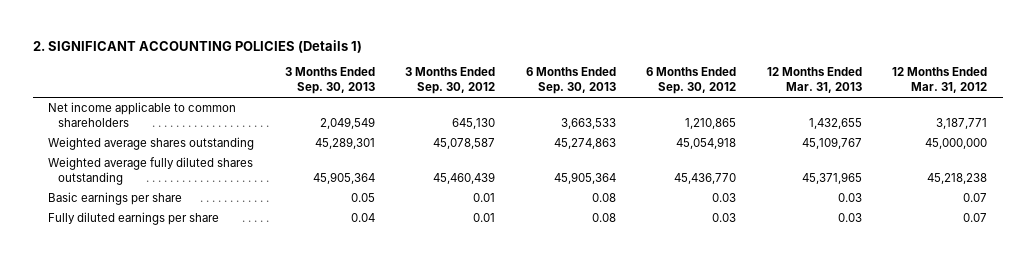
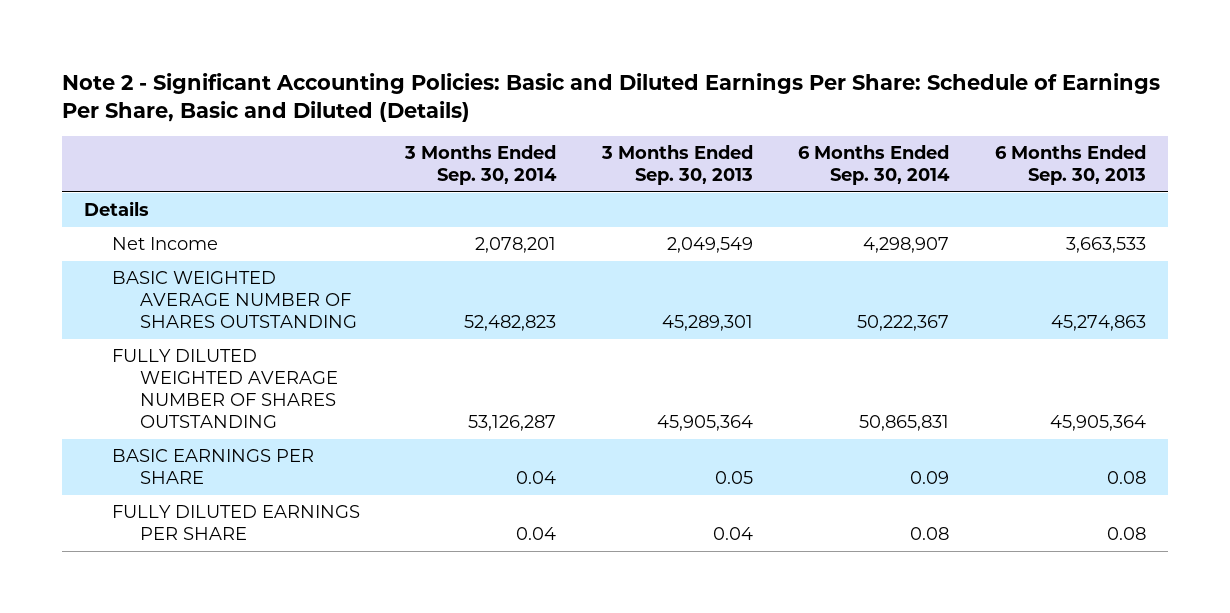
[32,39,362,53] 2. SIGNIFICANT ACCOUNTING POLICIES (Details 1) -> [61,72,1160,123] Note 2 - Significant Accounting Policies: Basic and Diluted Earnings Per Share: Schedule of Earnings Per Share, Basic and Diluted (Details)
[405,67,496,95] 3 Months Ended Sep. 30, 2012 -> none
[646,67,737,95] 6 Months Ended Sep. 30, 2012 -> none
[766,67,862,94] 12 Months Ended Mar. 31, 2013 -> none
[892,67,988,94] 12 Months Ended Mar. 31, 2012 -> none
none -> [404,145,558,186] 3 Months Ended Sep. 30, 2014
none -> [798,145,951,186] 6 Months Ended Sep. 30, 2014
none -> [84,201,150,217] Details
[48,102,237,128] Net income applicable to common shareholders -> [111,237,218,251] Net Income
[48,137,255,151] Weighted average shares outstanding -> [111,271,357,329] BASIC WEIGHTED AVERAGE NUMBER OF SHARES OUTSTANDING
[48,157,254,186] Weighted average fully diluted shares outstanding -> [111,349,338,429] FULLY DILUTED WEIGHTED AVERAGE NUMBER OF SHARES OUTSTANDING
[48,192,183,206] Basic earnings per share -> [111,449,314,485] BASIC EARNINGS PER SHARE
[48,212,220,226] Fully diluted earnings per share -> [111,505,360,541] FULLY DILUTED EARNINGS PER SHARE

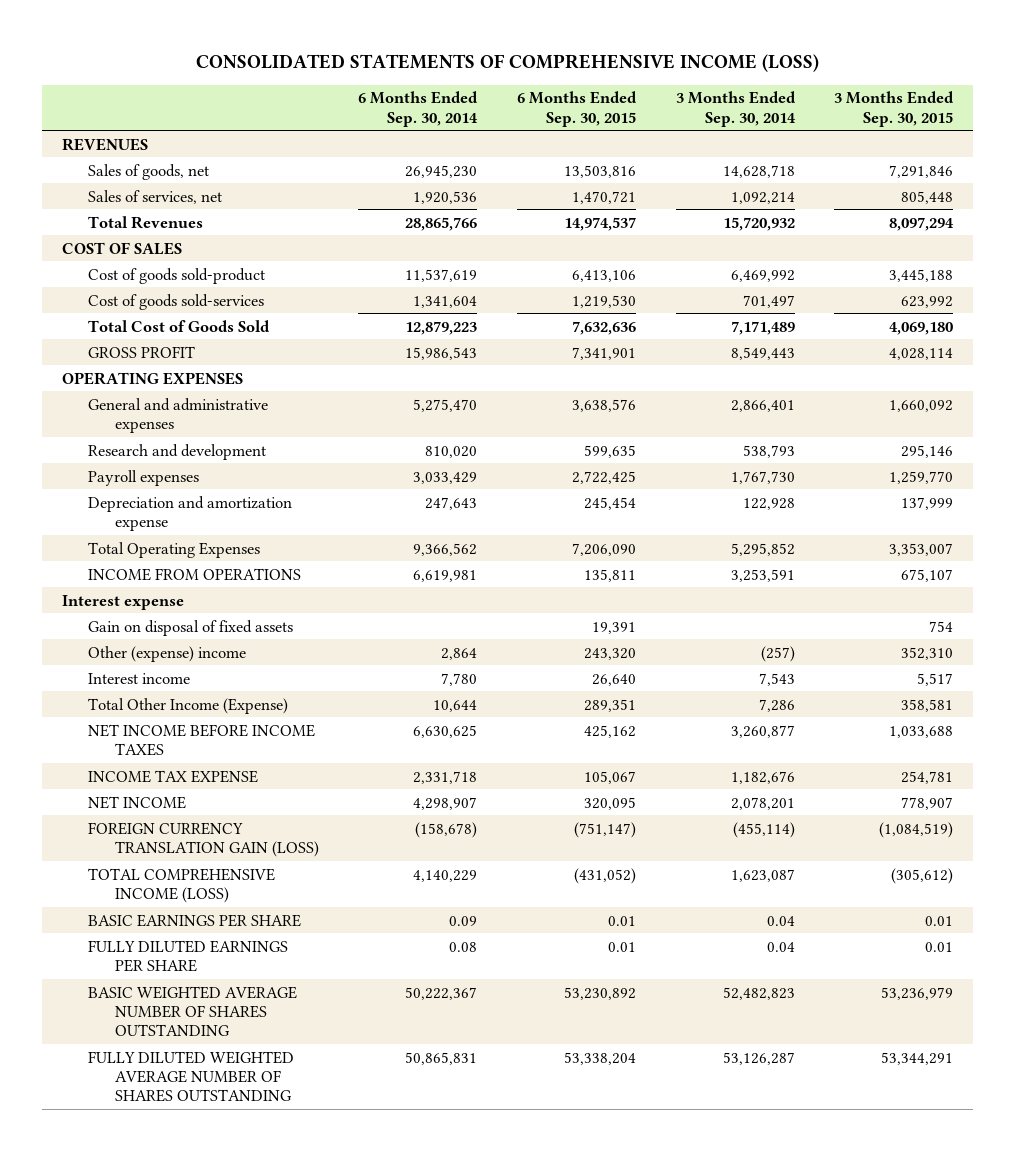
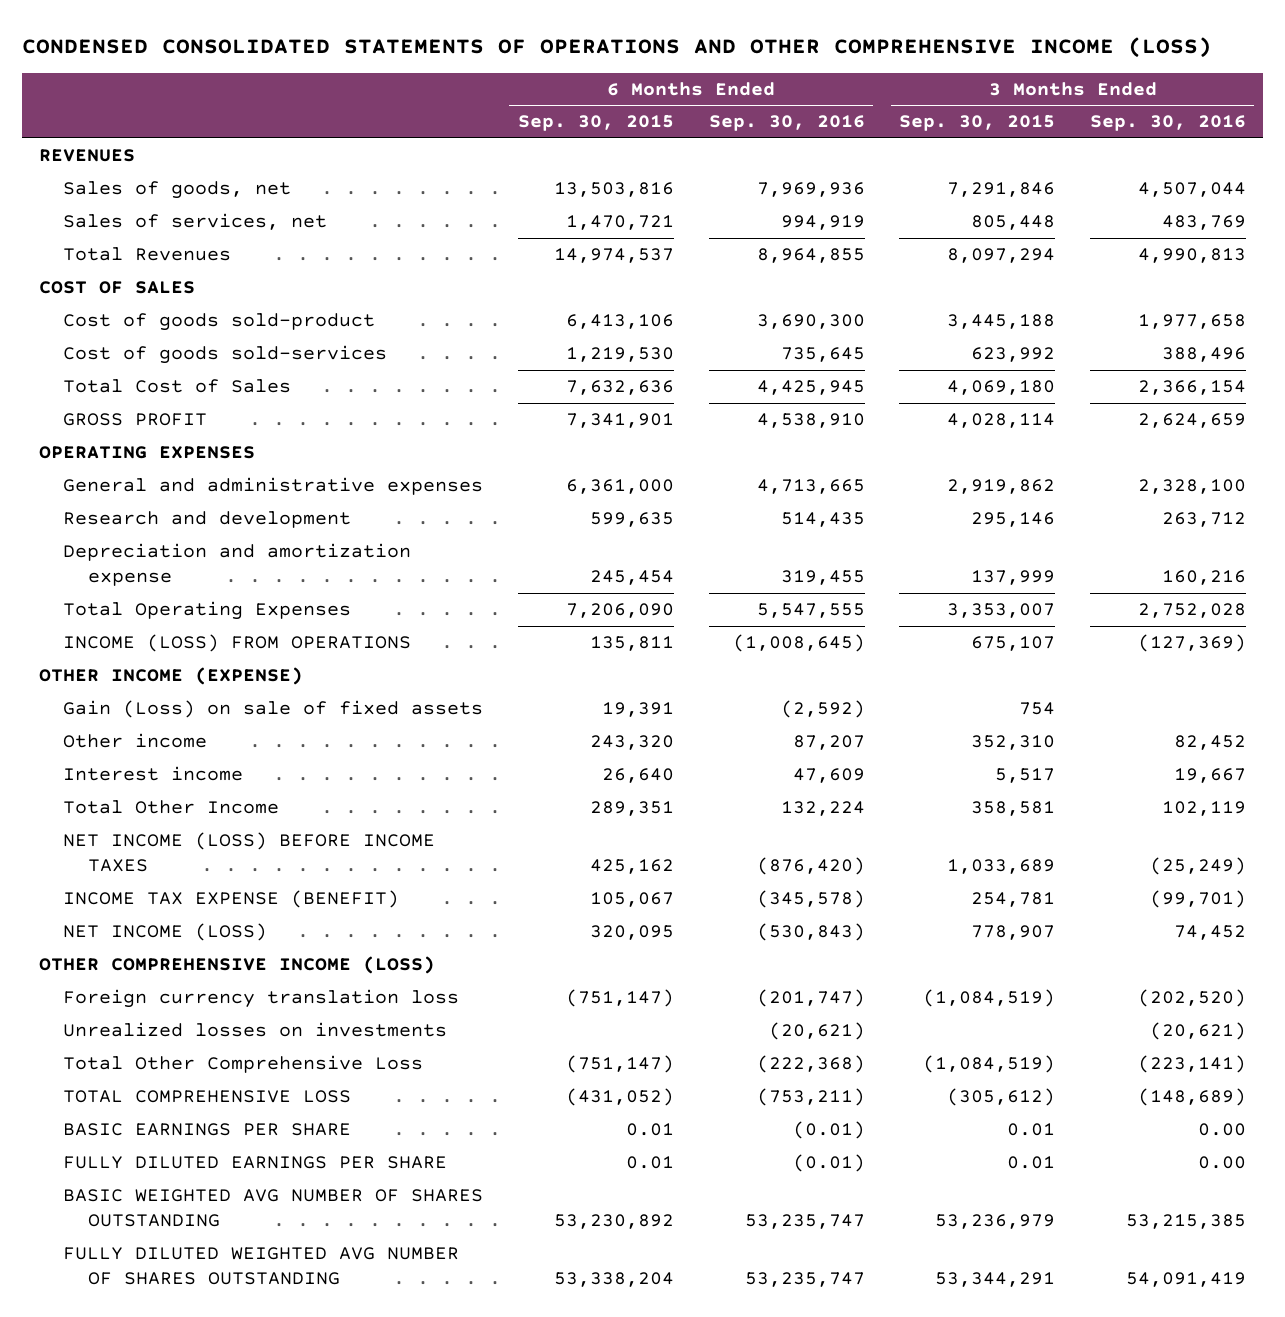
[195,53,819,72] CONSOLIDATED STATEMENTS OF COMPREHENSIVE INCOME (LOSS) -> [21,36,1212,58] CONDENSED CONSOLIDATED STATEMENTS OF OPERATIONS AND OTHER COMPREHENSIVE INCOME (LOSS)
[358,91,479,127] 6 Months Ended Sep. 30, 2014 -> none
[675,91,796,127] 3 Months Ended Sep. 30, 2014 -> none
none -> [708,115,865,132] Sep. 30, 2016
none -> [1089,115,1246,132] Sep. 30, 2016
[88,319,271,332] Total Cost of Goods Sold -> [63,379,292,394] Total Cost of Sales
[572,398,637,412] 3,638,576 -> [566,479,675,495] 6,361,000
[889,399,954,412] 1,660,092 -> [947,479,1056,495] 2,919,862
[88,469,200,486] Payroll expenses -> none
[62,594,185,610] Interest expense -> none
[88,567,302,581] INCOME FROM OPERATIONS -> [63,634,412,653] INCOME (LOSS) FROM OPERATIONS
none -> [38,667,303,686] OTHER INCOME (EXPENSE)
[88,619,294,636] Gain on disposal of fixed assets -> [63,700,484,719] Gain (Loss) on sale of fixed assets
[88,645,247,662] Other (expense) income -> [63,733,208,749] Other income
[88,697,289,714] Total Other Income (Expense) -> [63,800,280,815] Total Other Income
[88,723,316,757] NET INCOME BEFORE INCOME TAXES -> [63,832,436,873] NET INCOME (LOSS) BEFORE INCOME TAXES
[889,725,954,738] 1,033,688 -> [947,859,1056,875] 1,033,689
[88,769,259,783] INCOME TAX EXPENSE -> [63,890,400,909] INCOME TAX EXPENSE (BENEFIT)
[88,795,187,809] NET INCOME -> [63,923,268,942] NET INCOME (LOSS)
none -> [38,956,435,975] OTHER COMPREHENSIVE INCOME (LOSS)
[88,821,319,858] FOREIGN CURRENCY TRANSLATION GAIN (LOSS) -> [63,989,460,1009] Foreign currency translation loss
none -> [63,1022,448,1038] Unrealized losses on investments
none -> [63,1055,424,1074] Total Other Comprehensive Loss
[88,867,276,904] TOTAL COMPREHENSIVE INCOME (LOSS) -> [63,1090,352,1104] TOTAL COMPREHENSIVE LOSS
[88,985,298,1037] BASIC WEIGHTED AVERAGE NUMBER OF SHARES OUTSTANDING -> [63,1189,484,1228] BASIC WEIGHTED AVG NUMBER OF SHARES OUTSTANDING
[88,1050,295,1103] FULLY DILUTED WEIGHTED AVERAGE NUMBER OF SHARES OUTSTANDING -> [63,1247,460,1286] FULLY DILUTED WEIGHTED AVG NUMBER OF SHARES OUTSTANDING

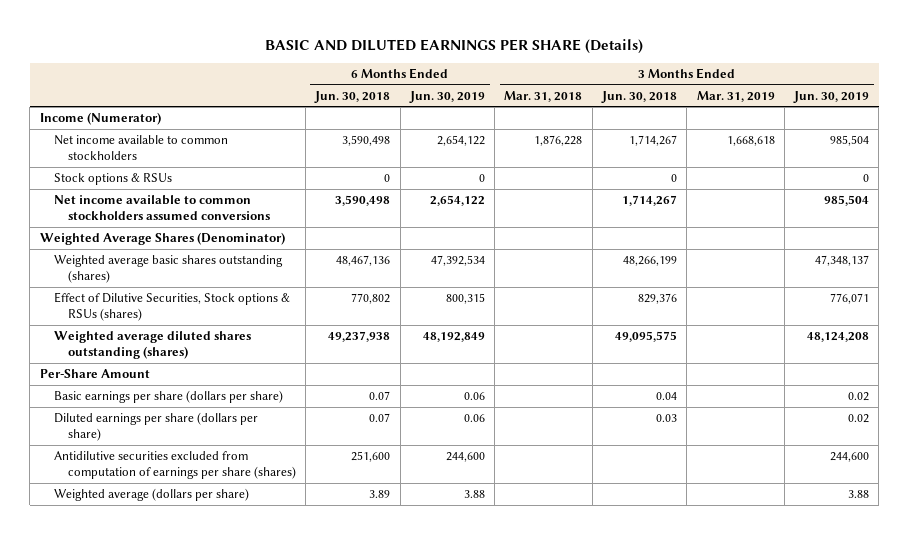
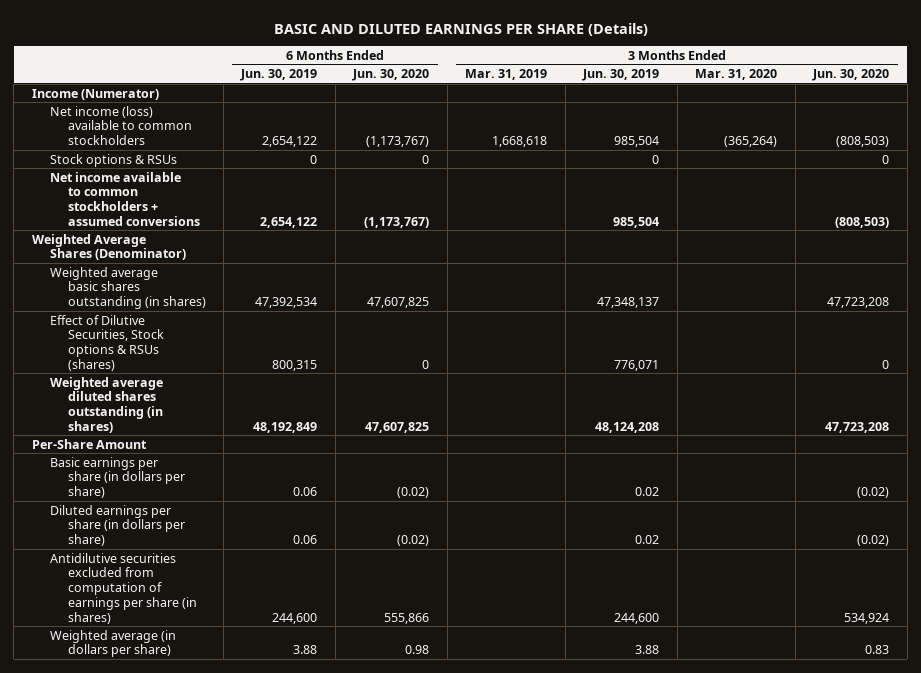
[314,90,391,103] Jun. 30, 2018 -> none
[504,90,583,102] Mar. 31, 2018 -> none
[600,90,677,103] Jun. 30, 2018 -> none
none -> [352,69,430,82] Jun. 30, 2020
none -> [695,69,778,81] Mar. 31, 2020
none -> [812,69,890,82] Jun. 30, 2020
[53,134,228,161] Net income available to common stockholders -> [49,105,192,146] Net income (loss) available to common stockholders
[53,194,270,221] Net income available to common stockholders assumed conversions -> [49,171,200,226] Net income available to common stockholders + assumed conversions
[53,254,283,284] Weighted average basic shares outstanding (shares) -> [49,266,206,310] Weighted average basic shares outstanding (in shares)
[53,330,251,360] Weighted average diluted shares outstanding (shares) -> [49,376,163,433] Weighted average diluted shares outstanding (in shares)
[53,389,283,403] Basic earnings per share (dollars per share) -> [49,456,185,499] Basic earnings per share (in dollars per share)
[53,411,258,442] Diluted earnings per share (dollars per share) -> [49,504,185,547] Diluted earnings per share (in dollars per share)
[53,450,296,480] Antidilutive securities excluded from computation of earnings per share (shares) -> [49,552,197,624] Antidilutive securities excluded from computation of earnings per share (in shares)
[53,487,249,501] Weighted average (dollars per share) -> [49,629,176,658] Weighted average (in dollars per share)

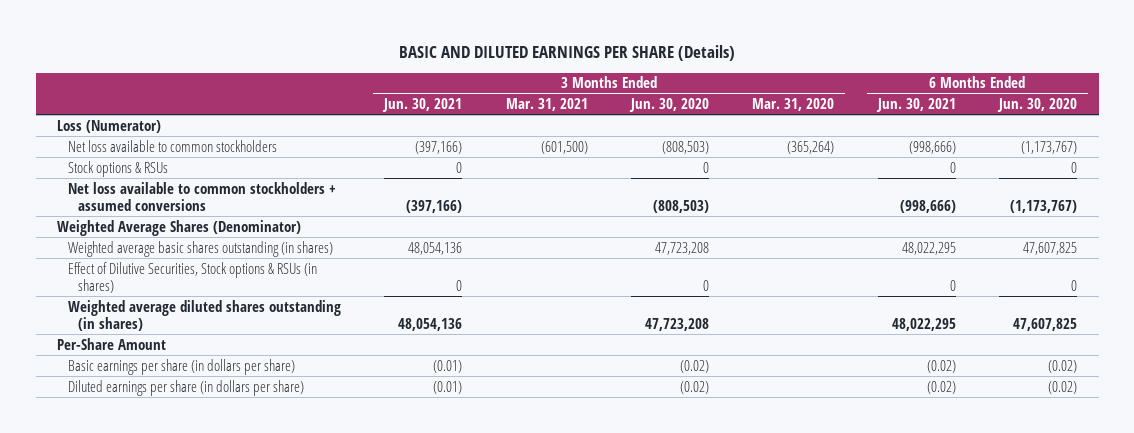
[240,69,318,82] Jun. 30, 2019 -> none
[465,69,548,81] Mar. 31, 2019 -> none
[582,69,660,82] Jun. 30, 2019 -> none
none -> [382,98,463,113] Jun. 30, 2021
none -> [505,98,588,112] Mar. 31, 2021
none -> [875,98,956,113] Jun. 30, 2021
[31,88,159,100] Income (Numerator) -> [57,119,162,133] Loss (Numerator)
[49,105,192,146] Net income (loss) available to common stockholders -> [67,139,277,152] Net loss available to common stockholders
[49,171,200,226] Net income available to common stockholders + assumed conversions -> [67,181,336,211] Net loss available to common stockholders + assumed conversions
[49,314,164,371] Effect of Dilutive Securities, Stock options & RSUs (shares) -> [67,261,317,293] Effect of Dilutive Securities, Stock options & RSUs (in shares)
[49,552,197,624] Antidilutive securities excluded from computation of earnings per share (in shares) -> none
[49,629,176,658] Weighted average (in dollars per share) -> none

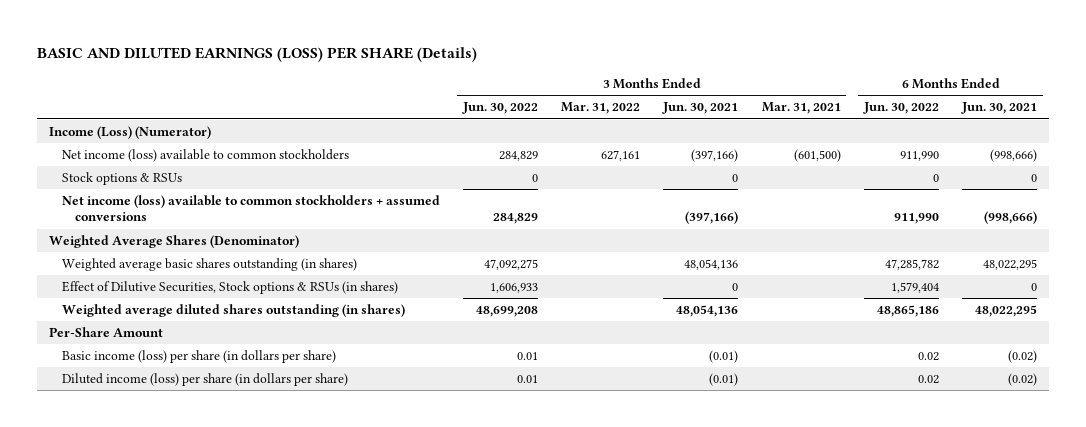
[399,45,736,62] BASIC AND DILUTED EARNINGS PER SHARE (Details) -> [36,47,477,63] BASIC AND DILUTED EARNINGS (LOSS) PER SHARE (Details)
[628,98,709,113] Jun. 30, 2020 -> none
[752,98,835,112] Mar. 31, 2020 -> none
[996,98,1077,113] Jun. 30, 2020 -> none
none -> [461,102,538,115] Jun. 30, 2022
none -> [561,102,641,115] Mar. 31, 2022
none -> [862,102,939,115] Jun. 30, 2022
[57,119,162,133] Loss (Numerator) -> [48,126,211,140] Income (Loss) (Numerator)
[67,139,277,152] Net loss available to common stockholders -> [61,149,349,163] Net income (loss) available to common stockholders
[67,181,336,211] Net loss available to common stockholders + assumed conversions -> [61,195,440,222] Net income (loss) available to common stockholders + assumed conversions
[67,358,295,375] Basic earnings per share (in dollars per share) -> [61,350,336,364] Basic income (loss) per share (in dollars per share)
[67,379,304,396] Diluted earnings per share (in dollars per share) -> [61,373,348,387] Diluted income (loss) per share (in dollars per share)

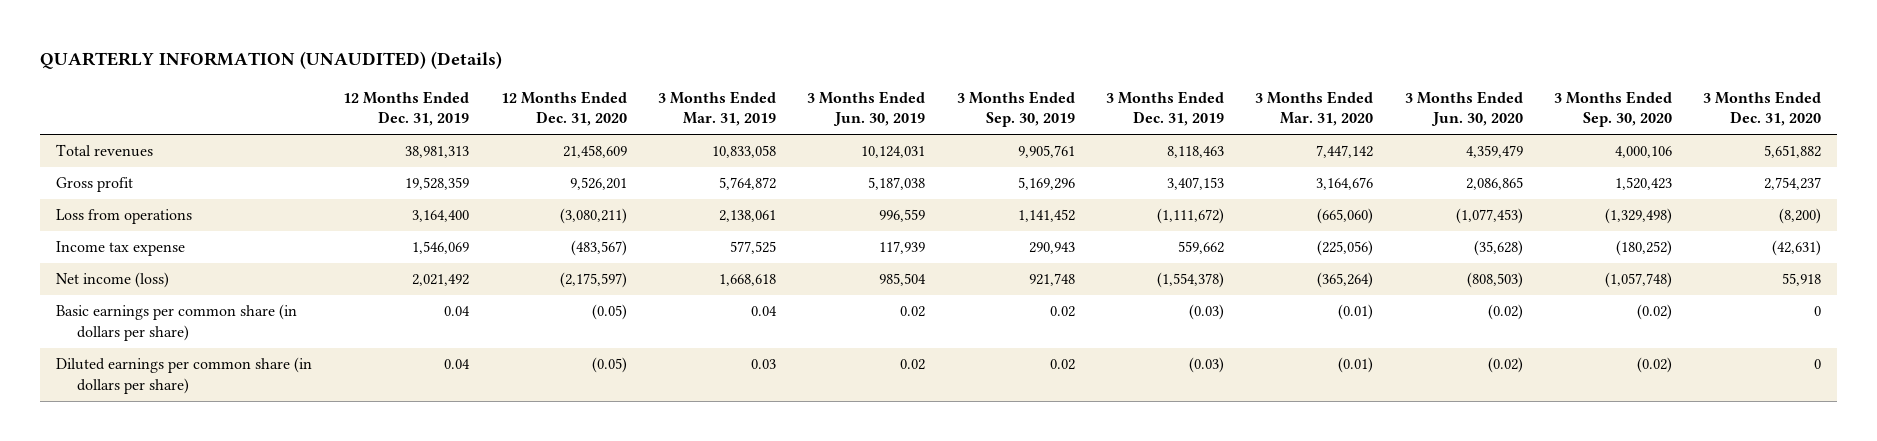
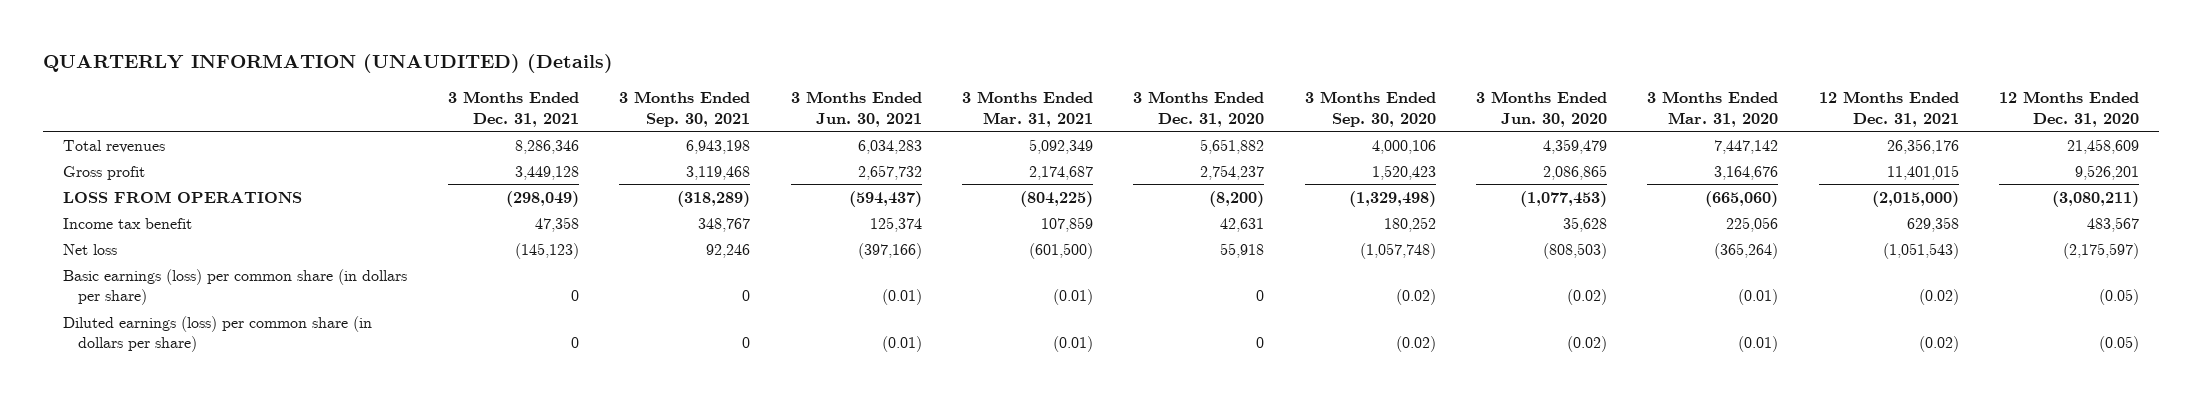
[343,90,470,127] 12 Months Ended Dec. 31, 2019 -> none
[657,90,776,127] 3 Months Ended Mar. 31, 2019 -> none
[807,90,926,127] 3 Months Ended Jun. 30, 2019 -> none
[956,90,1075,128] 3 Months Ended Sep. 30, 2019 -> none
[1106,90,1225,127] 3 Months Ended Dec. 31, 2019 -> none
none -> [447,91,579,127] 3 Months Ended Dec. 31, 2021
none -> [619,91,751,127] 3 Months Ended Sep. 30, 2021
none -> [790,91,922,127] 3 Months Ended Jun. 30, 2021
none -> [961,91,1093,127] 3 Months Ended Mar. 31, 2021
none -> [1818,91,1959,127] 12 Months Ended Dec. 31, 2021
[55,209,192,225] Loss from operations -> [63,190,303,203] LOSS FROM OPERATIONS
[55,241,185,257] Income tax expense -> [63,217,193,229] Income tax benefit
[570,240,627,257] (483,567) -> [2087,216,2140,232] 483,567
[1317,240,1374,257] (225,056) -> [1726,216,1779,232] 225,056
[1473,240,1523,257] (35,628) -> [1563,216,1608,232] 35,628
[1616,240,1673,257] (180,252) -> [1383,216,1436,232] 180,252
[1772,240,1822,257] (42,631) -> [1220,217,1265,232] 42,631
[55,272,169,289] Net income (loss) -> [63,243,118,255] Net loss
[55,304,297,342] Basic earnings per common share (in dollars per share) -> [63,268,408,306] Basic earnings (loss) per common share (in dollars per share)
[55,357,312,395] Diluted earnings per common share (in dollars per share) -> [63,315,373,353] Diluted earnings (loss) per common share (in dollars per share)

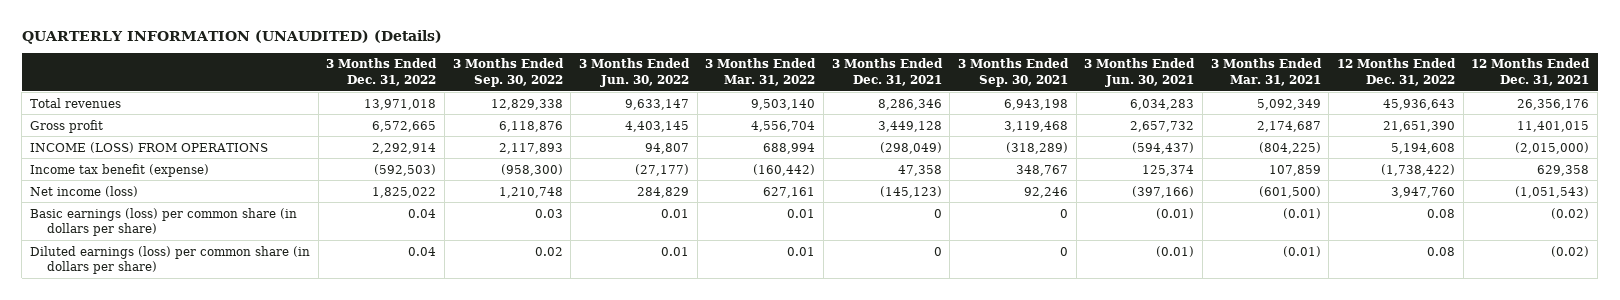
[1133,91,1265,127] 3 Months Ended Dec. 31, 2020 -> none
[1304,91,1436,127] 3 Months Ended Sep. 30, 2020 -> none
[1476,91,1608,127] 3 Months Ended Jun. 30, 2020 -> none
[1647,91,1779,127] 3 Months Ended Mar. 31, 2020 -> none
[1999,91,2140,127] 12 Months Ended Dec. 31, 2020 -> none
none -> [326,58,438,86] 3 Months Ended Dec. 31, 2022
none -> [452,58,564,87] 3 Months Ended Sep. 30, 2022
none -> [579,58,691,87] 3 Months Ended Jun. 30, 2022
none -> [705,58,817,86] 3 Months Ended Mar. 31, 2022
none -> [1337,58,1457,86] 12 Months Ended Dec. 31, 2022
[63,190,303,203] LOSS FROM OPERATIONS -> [30,141,269,153] INCOME (LOSS) FROM OPERATIONS
[63,217,193,229] Income tax benefit -> [30,163,210,177] Income tax benefit (expense)
[63,243,118,255] Net loss -> [30,185,139,197] Net income (loss)

